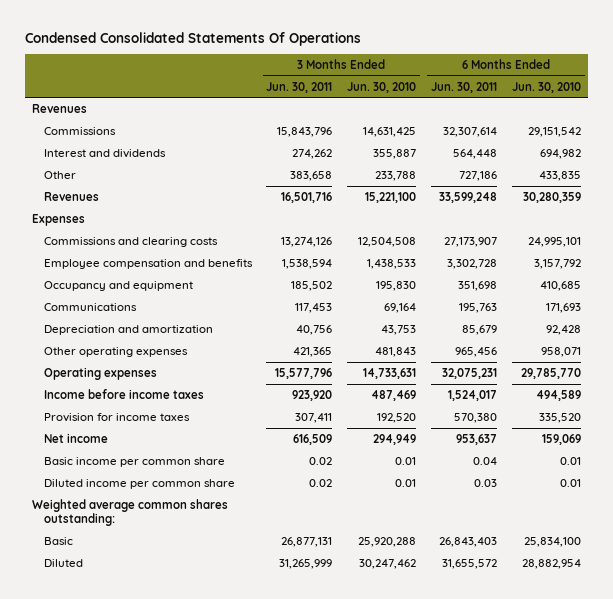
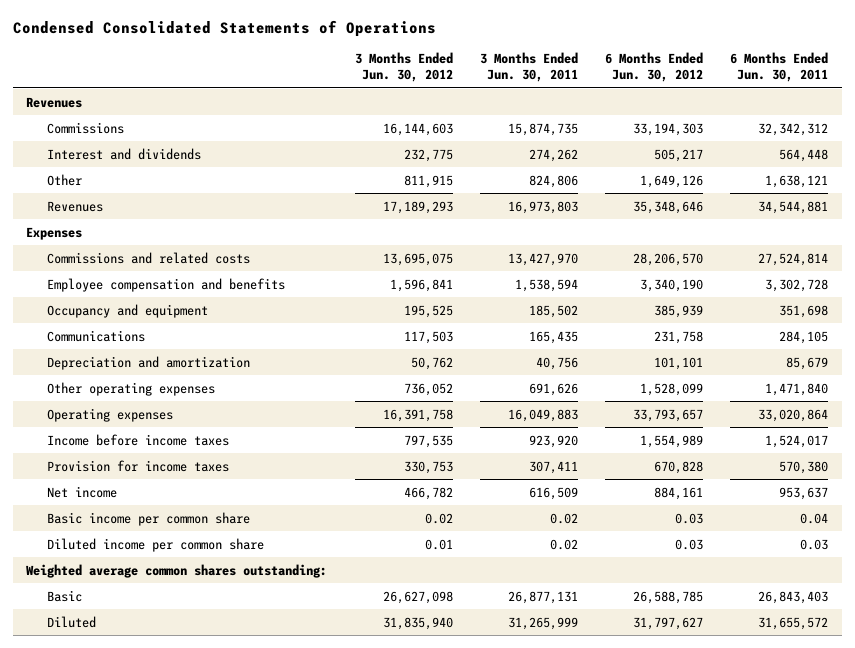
[24,31,361,46] Condensed Consolidated Statements Of Operations -> [12,19,436,37] Condensed Consolidated Statements of Operations
[347,81,417,93] Jun. 30, 2010 -> none
[511,81,581,93] Jun. 30, 2010 -> none
none -> [354,52,453,83] 3 Months Ended Jun. 30, 2012
none -> [604,52,703,83] 6 Months Ended Jun. 30, 2012
[277,126,333,137] 15,843,796 -> [507,122,578,136] 15,874,735
[443,126,498,137] 32,307,614 -> [758,122,829,136] 32,342,312
[290,170,333,181] 383,658 -> [528,174,578,188] 824,806
[459,170,498,181] 727,186 -> [765,174,829,188] 1,638,121
[281,191,333,203] 16,501,716 -> [507,200,578,214] 16,973,803
[439,191,498,203] 33,599,248 -> [758,200,829,214] 34,544,881
[43,236,218,247] Commissions and clearing costs -> [46,251,250,264] Commissions and related costs
[281,236,333,247] 13,274,126 -> [507,252,578,266] 13,427,970
[444,236,498,247] 27,173,907 -> [758,252,829,266] 27,524,814
[295,302,333,313] 117,453 -> [528,330,578,344] 165,435
[459,302,498,313] 195,763 -> [779,330,829,344] 284,105
[293,346,333,357] 421,365 -> [528,382,578,396] 691,626
[455,346,498,357] 965,456 -> [765,382,829,396] 1,471,840
[275,367,333,379] 15,577,796 -> [507,408,578,422] 16,049,883
[442,367,498,379] 32,075,231 -> [758,408,829,422] 33,020,864

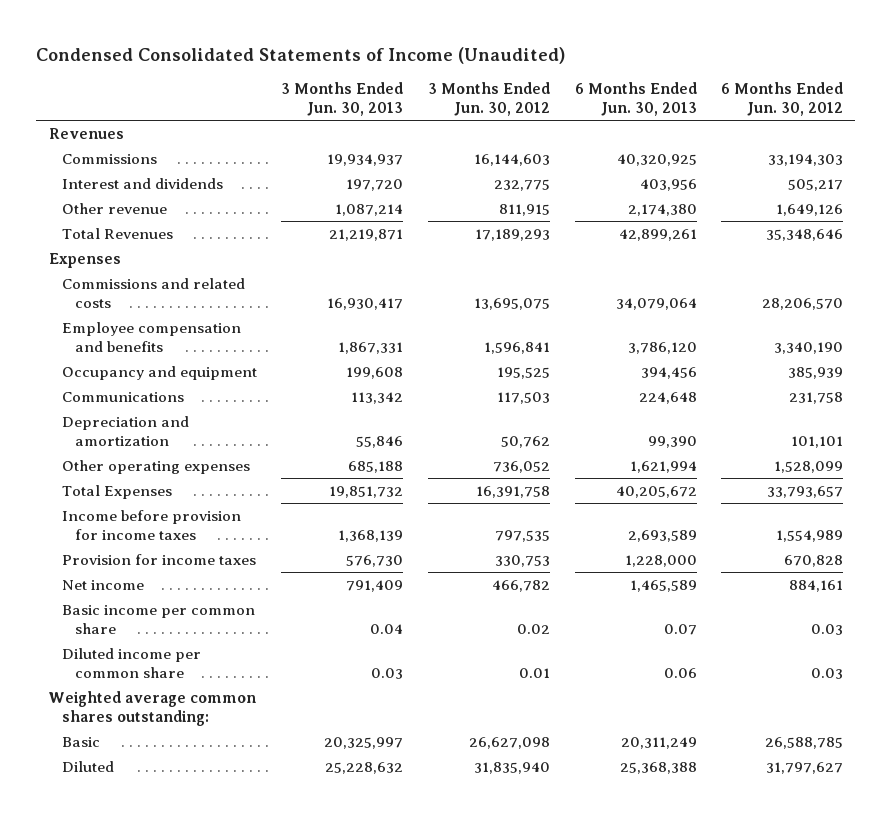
[12,19,436,37] Condensed Consolidated Statements of Operations -> [36,46,566,64] Condensed Consolidated Statements of Income (Unaudited)
[479,52,578,83] 3 Months Ended Jun. 30, 2011 -> none
[730,52,829,83] 6 Months Ended Jun. 30, 2011 -> none
none -> [281,82,404,117] 3 Months Ended Jun. 30, 2013
none -> [574,82,697,117] 6 Months Ended Jun. 30, 2013
[46,173,82,186] Other -> [61,202,167,214] Other revenue
[46,200,103,212] Revenues -> [61,227,173,239] Total Revenues
[46,407,173,422] Operating expenses -> [61,484,172,499] Total Expenses
[46,433,229,446] Income before income taxes -> [61,509,241,541] Income before provision for income taxes

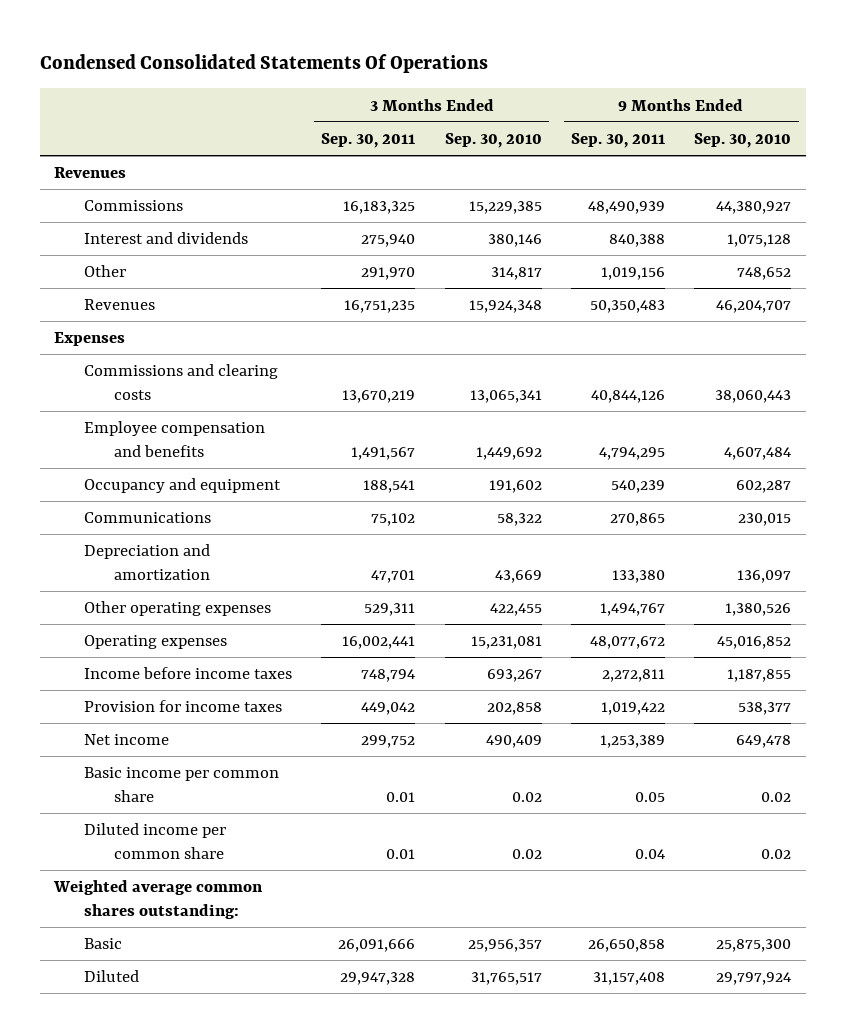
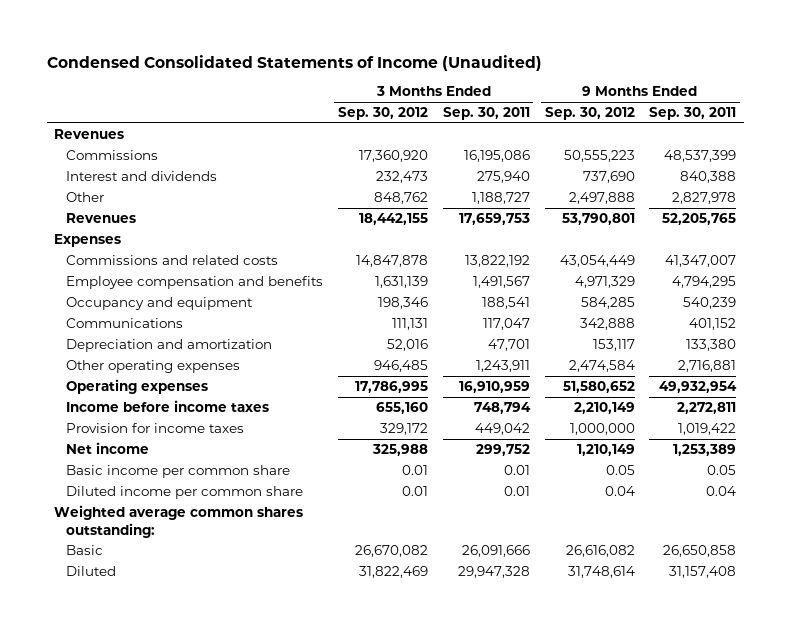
[39,54,488,74] Condensed Consolidated Statements Of Operations -> [46,54,542,71] Condensed Consolidated Statements of Income (Unaudited)
[444,132,542,148] Sep. 30, 2010 -> none
[694,132,792,148] Sep. 30, 2010 -> none
none -> [338,107,429,121] Sep. 30, 2012
none -> [544,107,635,121] Sep. 30, 2012
[343,201,416,215] 16,183,325 -> [463,150,530,163] 16,195,086
[588,201,666,215] 48,490,939 -> [664,150,737,163] 48,537,399
[361,267,416,281] 291,970 -> [471,192,530,205] 1,188,727
[601,267,666,281] 1,019,156 -> [672,192,737,205] 2,827,978
[344,300,416,314] 16,751,235 -> [458,213,530,226] 17,659,753
[590,300,666,314] 50,350,483 -> [662,213,737,226] 52,205,765
[84,364,279,400] Commissions and clearing costs -> [66,255,279,266] Commissions and related costs
[342,389,416,403] 13,670,219 -> [464,255,530,268] 13,822,192
[591,389,666,403] 40,844,126 -> [665,255,737,268] 41,347,007
[371,513,416,527] 75,102 -> [482,318,530,331] 117,047
[610,513,666,527] 270,865 -> [689,318,737,331] 401,152
[364,603,416,617] 529,311 -> [475,360,530,373] 1,243,911
[600,603,666,617] 1,494,767 -> [678,360,737,373] 2,716,881
[342,636,416,650] 16,002,441 -> [458,381,530,394] 16,910,959
[590,636,666,650] 48,077,672 -> [659,381,738,394] 49,932,954

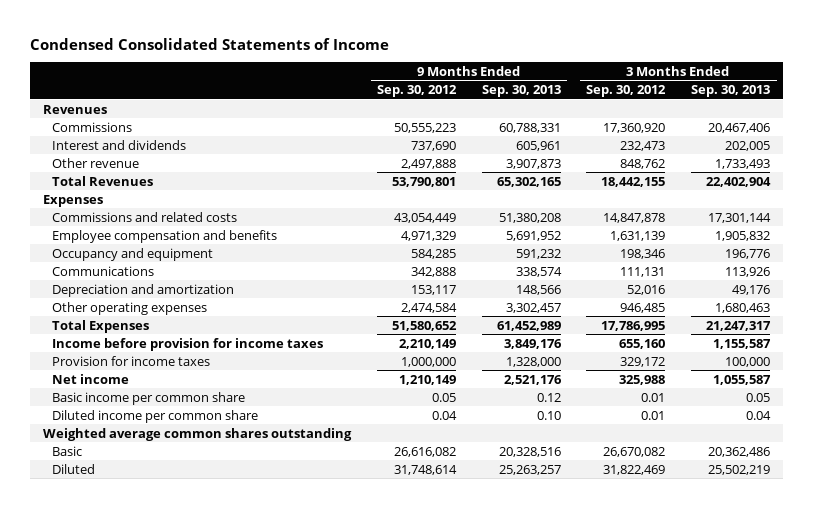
[46,54,542,71] Condensed Consolidated Statements of Income (Unaudited) -> [30,37,390,50] Condensed Consolidated Statements of Income
[442,107,530,121] Sep. 30, 2011 -> none
[649,107,737,121] Sep. 30, 2011 -> none
none -> [481,85,561,98] Sep. 30, 2013
none -> [691,85,771,98] Sep. 30, 2013
[66,192,105,203] Other -> [52,157,140,168] Other revenue
[66,213,137,224] Revenues -> [52,175,154,186] Total Revenues
[66,379,209,395] Operating expenses -> [52,319,150,333] Total Expenses
[66,400,270,413] Income before income taxes -> [52,337,324,351] Income before provision for income taxes
[54,505,304,538] Weighted average common shares outstanding: -> [43,427,353,441] Weighted average common shares outstanding

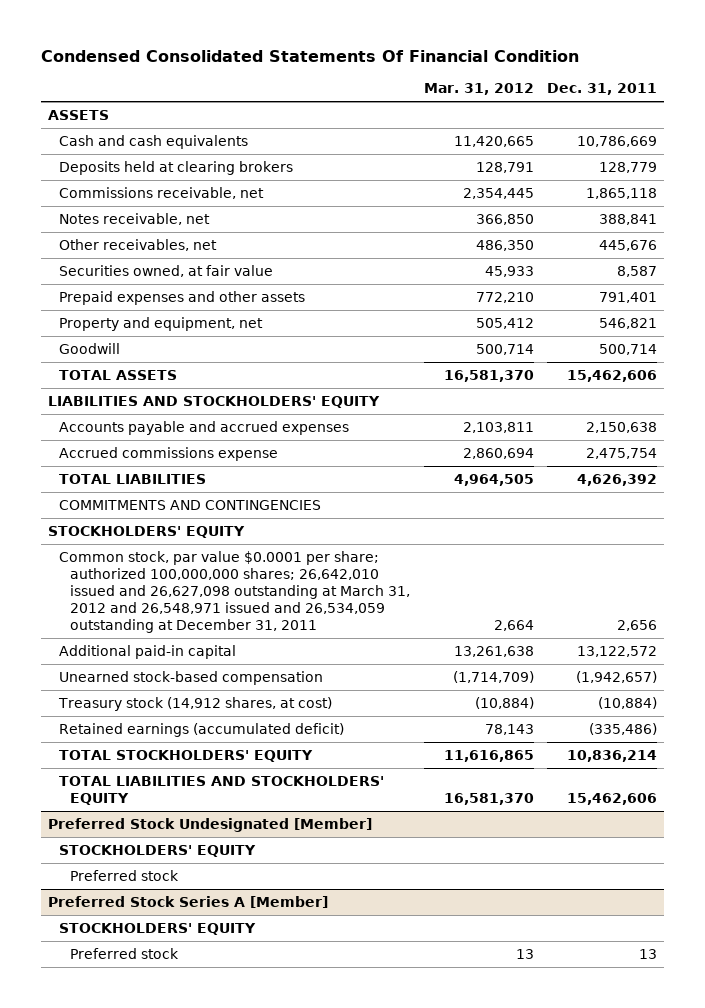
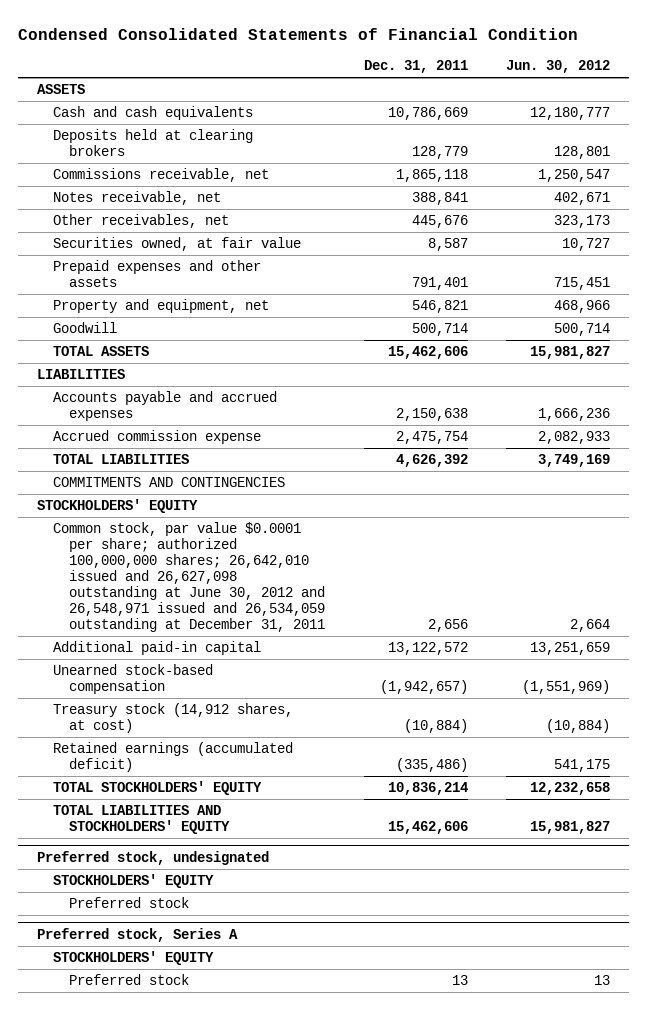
[40,49,579,62] Condensed Consolidated Statements Of Financial Condition -> [18,27,579,40] Condensed Consolidated Statements of Financial Condition
[423,83,534,96] Mar. 31, 2012 -> none
none -> [506,59,611,73] Jun. 30, 2012
[47,396,380,409] LIABILITIES AND STOCKHOLDERS' EQUITY -> none
none -> [37,369,126,380] LIABILITIES
[58,447,278,462] Accrued commissions expense -> [53,430,262,445] Accrued commission expense
[58,551,410,633] Common stock, par value $0.0001 per share; authorized 100,000,000 shares; 26,642,010 issued and 26,627,098 outstanding at March 31, 2012 and 26,548,971 issued and 26,534,059 outstanding at December 31, 2011 -> [53,522,326,633] Common stock, par value $0.0001 per share; authorized 100,000,000 shares; 26,642,010 issued and 26,627,098 outstanding at June 30, 2012 and 26,548,971 issued and 26,534,059 outstanding at December 31, 2011
[47,818,372,833] Preferred Stock Undesignated [Member] -> [37,851,270,866] Preferred stock, undesignated
[47,896,328,909] Preferred Stock Series A [Member] -> [37,928,239,943] Preferred stock, Series A

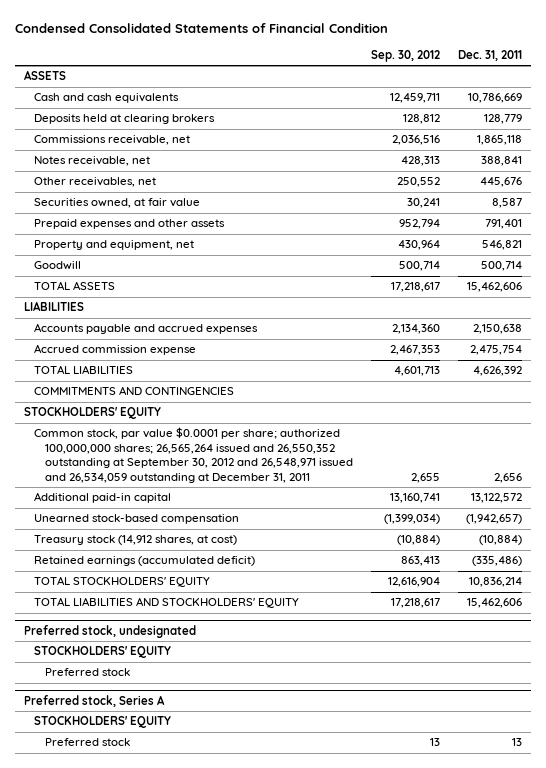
[506,59,611,73] Jun. 30, 2012 -> none
none -> [370,49,440,62] Sep. 30, 2012
[53,522,326,633] Common stock, par value $0.0001 per share; authorized 100,000,000 shares; 26,642,010 issued and 26,627,098 outstanding at June 30, 2012 and 26,548,971 issued and 26,534,059 outstanding at December 31, 2011 -> [34,427,353,483] Common stock, par value $0.0001 per share; authorized 100,000,000 shares; 26,565,264 issued and 26,550,352 outstanding at September 30, 2012 and 26,548,971 issued and 26,534,059 outstanding at December 31, 2011

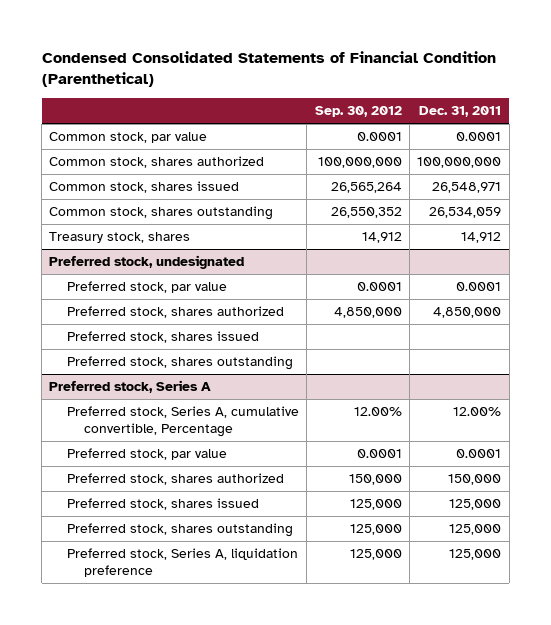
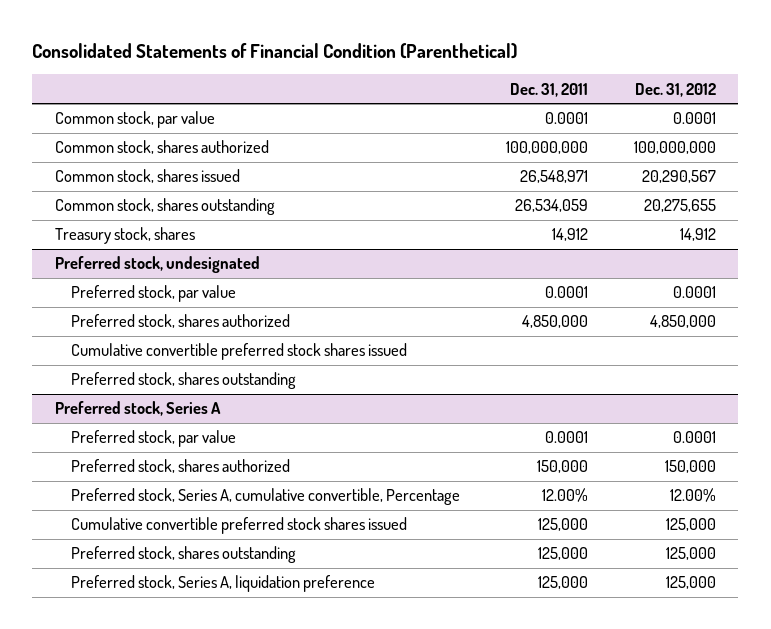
[41,50,496,88] Condensed Consolidated Statements of Financial Condition (Parenthetical) -> [32,42,518,59] Consolidated Statements of Financial Condition (Parenthetical)
[314,106,402,118] Sep. 30, 2012 -> none
none -> [634,82,716,97] Dec. 31, 2012
[66,331,259,344] Preferred stock, shares issued -> [71,343,408,361] Cumulative convertible preferred stock shares issued
[66,406,299,437] Preferred stock, Series A, cumulative convertible, Percentage -> [71,488,461,506] Preferred stock, Series A, cumulative convertible, Percentage
[66,498,259,511] Preferred stock, shares issued -> [71,517,408,535] Cumulative convertible preferred stock shares issued

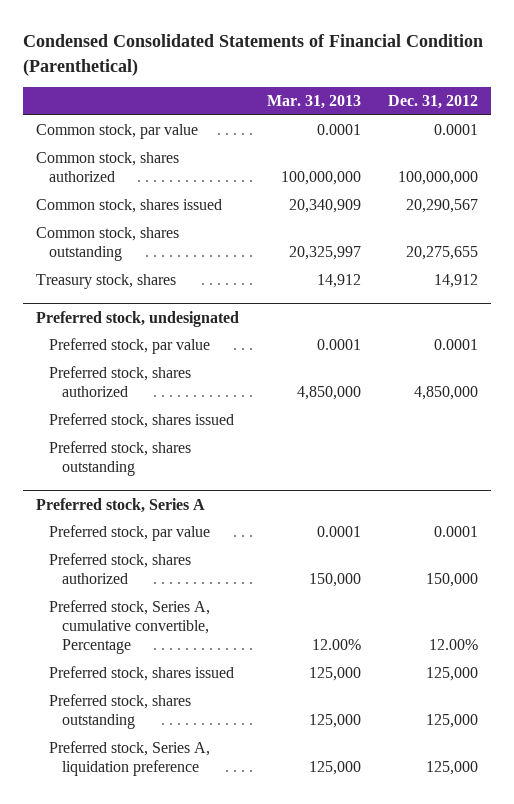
[32,42,518,59] Consolidated Statements of Financial Condition (Parenthetical) -> [22,34,483,76] Condensed Consolidated Statements of Financial Condition (Parenthetical)
[509,82,588,97] Dec. 31, 2011 -> none
none -> [266,95,361,110] Mar. 31, 2013
[71,343,408,361] Cumulative convertible preferred stock shares issued -> [49,412,235,428] Preferred stock, shares issued
[71,517,408,535] Cumulative convertible preferred stock shares issued -> [49,665,235,681] Preferred stock, shares issued

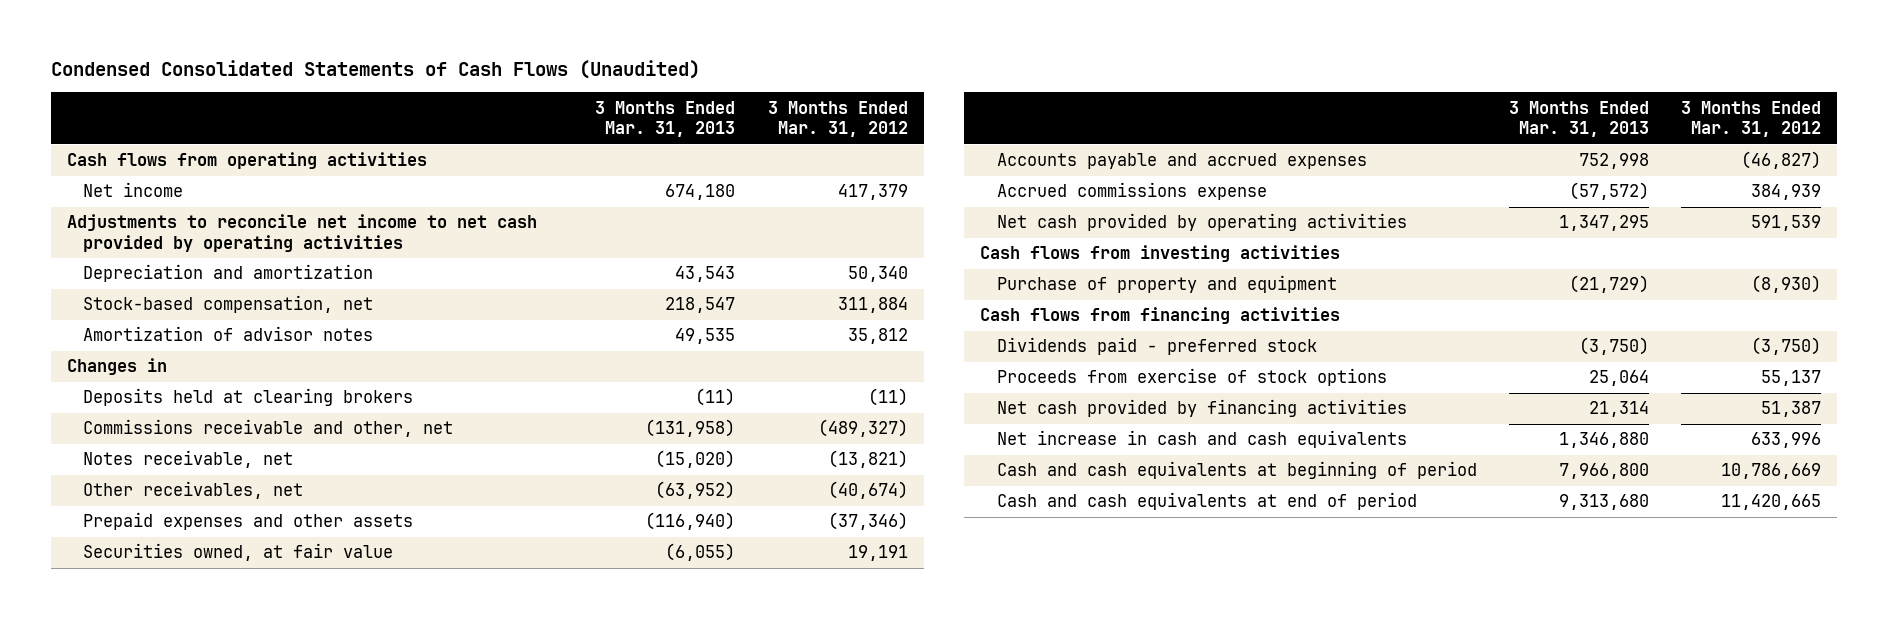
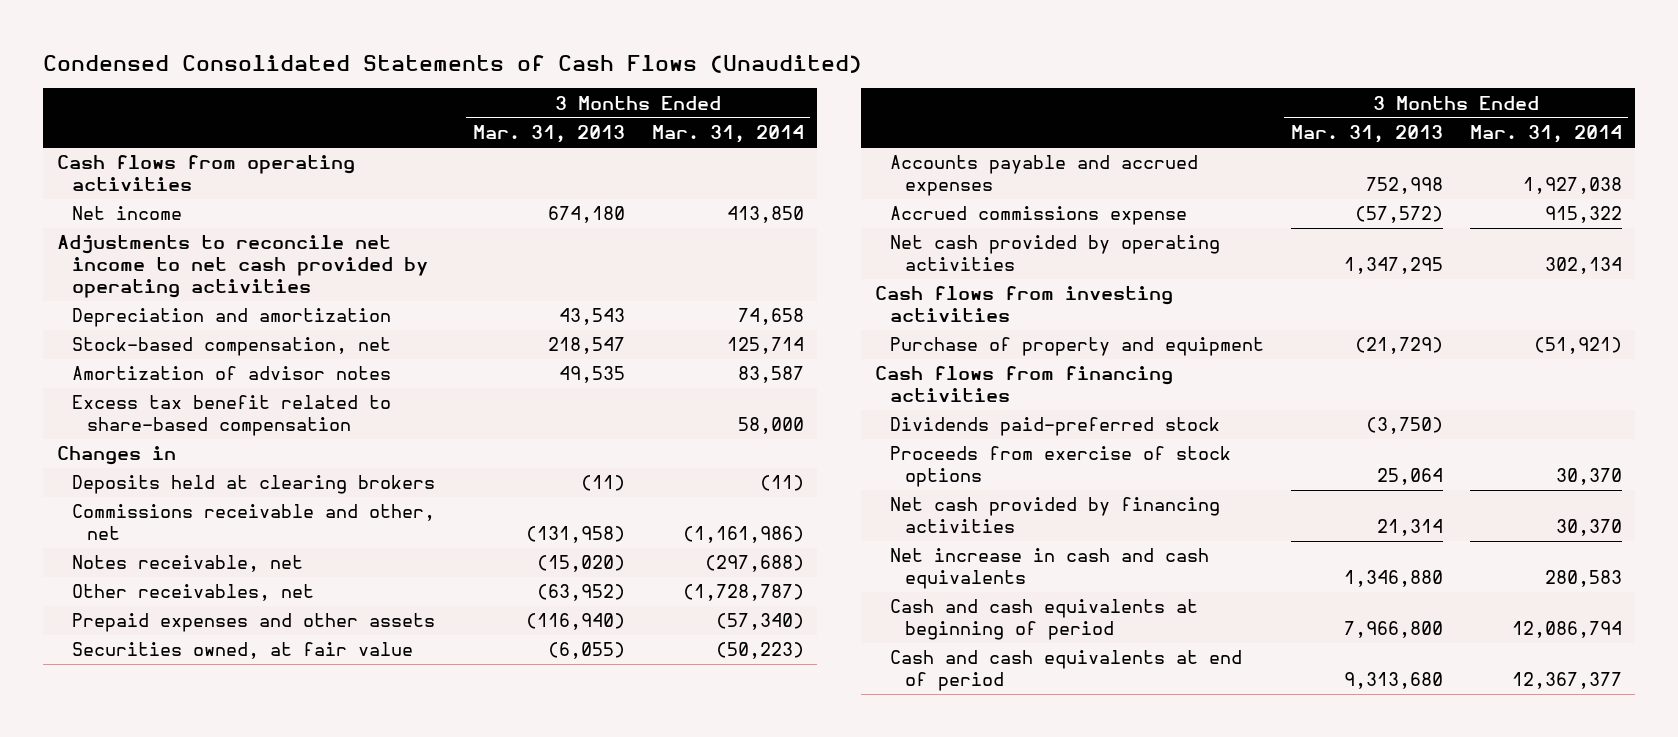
[767,100,908,138] 3 Months Ended Mar. 31, 2012 -> none
none -> [651,125,804,144] Mar. 31, 2014
none -> [71,395,391,437] Excess tax benefit related to share-based compensation
[996,337,1317,356] Dividends paid - preferred stock -> [889,417,1220,437] Dividends paid-preferred stock

